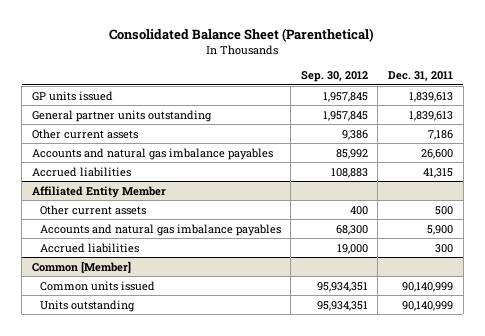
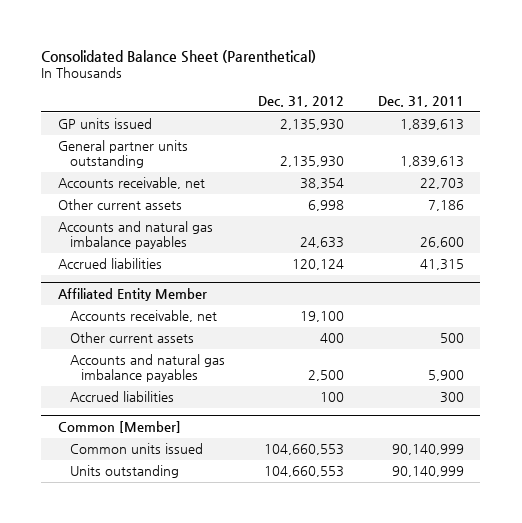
[300,71,368,83] Sep. 30, 2012 -> none
none -> [258,96,345,108] Dec. 31, 2012
none -> [58,177,206,190] Accounts receivable, net
none -> [69,310,217,323] Accounts receivable, net

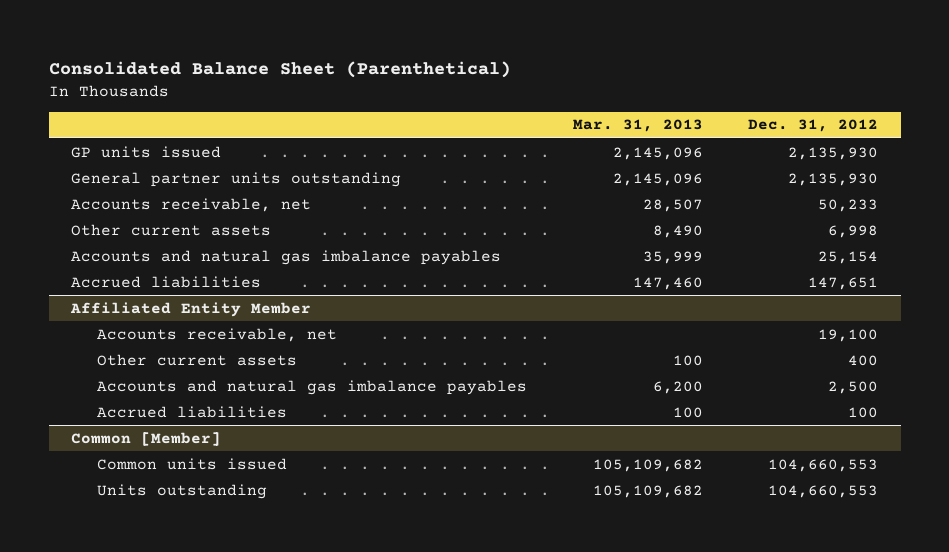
[377,96,464,108] Dec. 31, 2011 -> none
none -> [572,119,703,133] Mar. 31, 2013
[300,178,345,190] 38,354 -> [818,198,879,212] 50,233
[300,237,345,249] 24,633 -> [818,250,879,264] 25,154
[292,259,345,271] 120,124 -> [808,276,879,290] 147,651

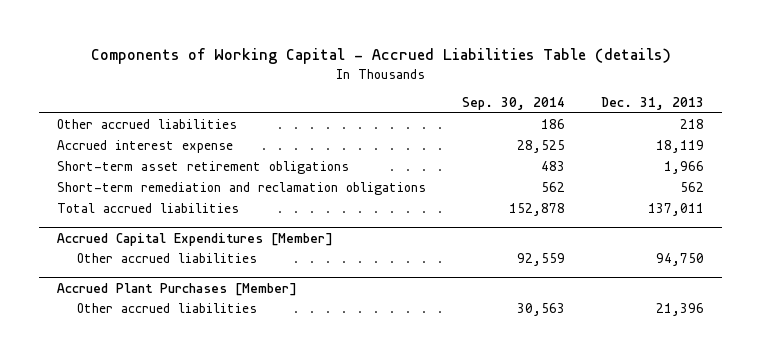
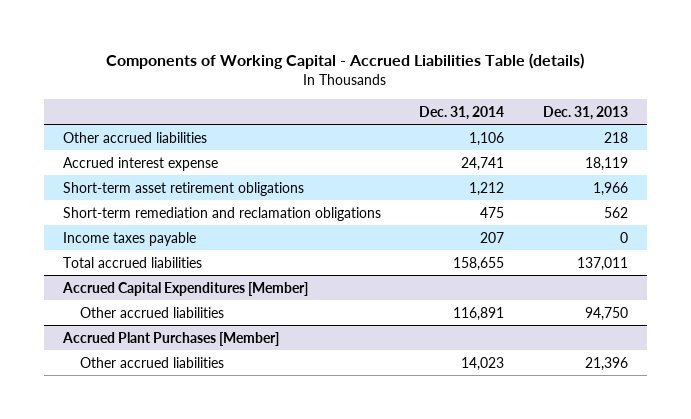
[462,97,566,111] Sep. 30, 2014 -> none
none -> [419,105,505,120] Dec. 31, 2014
none -> [63,231,197,246] Income taxes payable

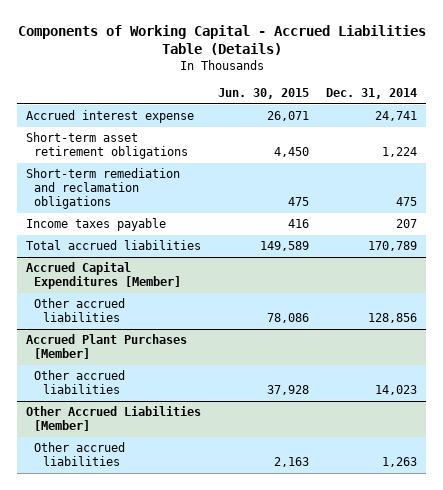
[106,53,585,70] Components of Working Capital - Accrued Liabilities Table (details) -> [17,24,426,55] Components of Working Capital - Accrued Liabilities Table (Details)
[542,105,628,120] Dec. 31, 2013 -> none
none -> [218,87,310,99] Jun. 30, 2015
[63,131,208,143] Other accrued liabilities -> none
[469,181,505,196] 1,212 -> [382,147,418,158] 1,224
[453,256,505,271] 158,655 -> [368,241,418,252] 170,789
[453,306,505,321] 116,891 -> [368,313,418,324] 128,856
none -> [25,406,201,432] Other Accrued Liabilities [Member]
none -> [34,442,126,467] Other accrued liabilities

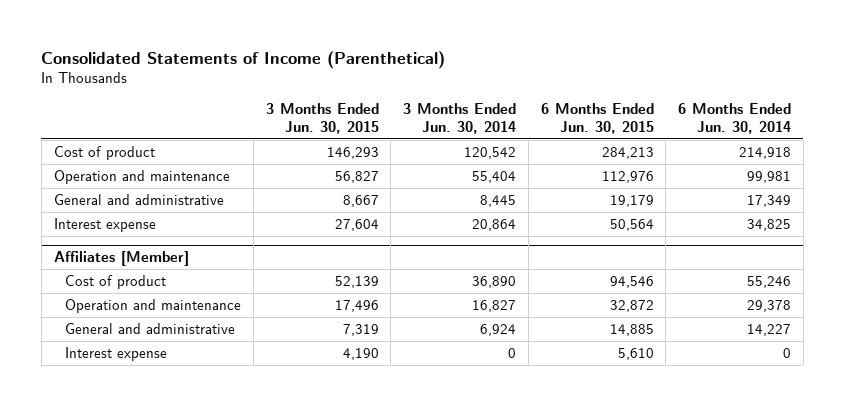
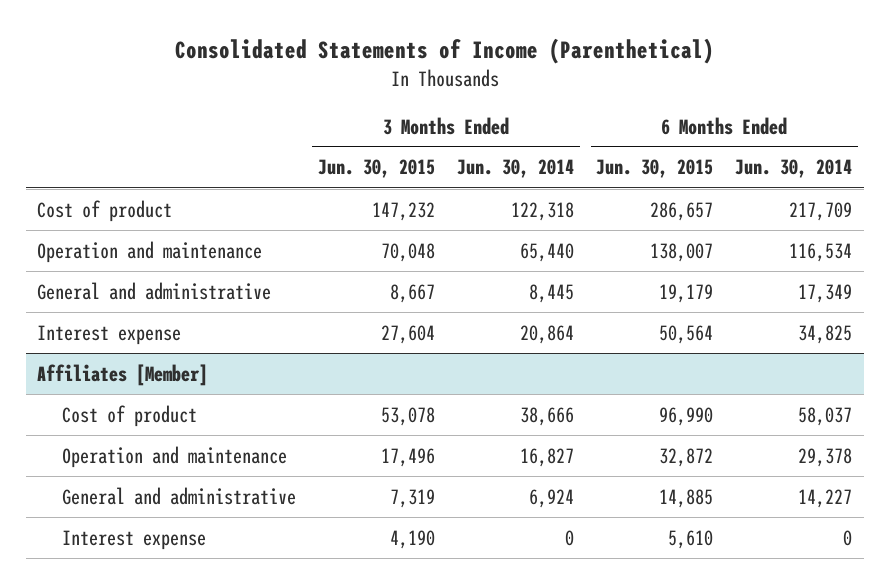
[326,146,379,159] 146,293 -> [371,201,435,221] 147,232
[464,146,517,159] 120,542 -> [511,201,575,221] 122,318
[601,146,654,159] 284,213 -> [650,201,714,221] 286,657
[739,146,792,159] 214,918 -> [789,201,853,221] 217,709
[334,170,379,183] 56,827 -> [380,242,435,262] 70,048
[472,170,517,183] 55,404 -> [520,242,575,262] 65,440
[601,170,654,183] 112,976 -> [650,242,714,262] 138,007
[747,170,792,183] 99,981 -> [789,242,853,262] 116,534
[334,275,379,288] 52,139 -> [380,406,435,426] 53,078
[472,275,517,288] 36,890 -> [520,406,575,426] 38,666
[609,275,654,288] 94,546 -> [659,406,714,426] 96,990
[747,275,792,288] 55,246 -> [798,406,853,426] 58,037

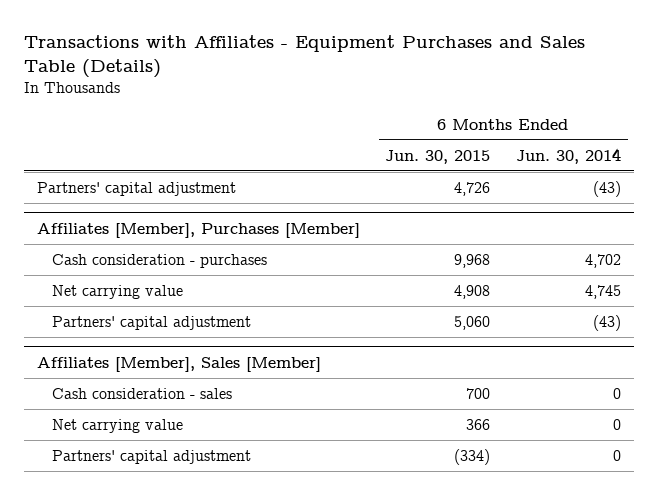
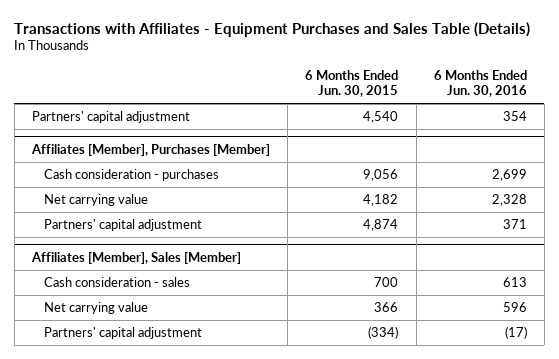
[516,147,622,164] Jun. 30, 2014 -> none
none -> [433,69,527,98] 6 Months Ended Jun. 30, 2016
[454,181,491,196] 4,726 -> [363,110,399,123] 4,540
[454,253,491,268] 9,968 -> [363,168,399,181] 9,056
[454,284,491,299] 4,908 -> [363,193,399,206] 4,182
[454,315,491,330] 5,060 -> [363,218,399,231] 4,874

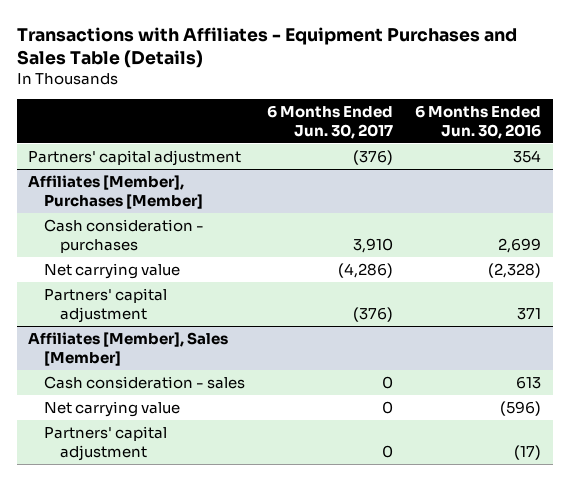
[305,69,399,98] 6 Months Ended Jun. 30, 2015 -> none
none -> [267,104,394,139] 6 Months Ended Jun. 30, 2017
[491,193,527,206] 2,328 -> [488,262,542,278] (2,328)
[502,301,527,312] 596 -> [500,400,542,416] (596)

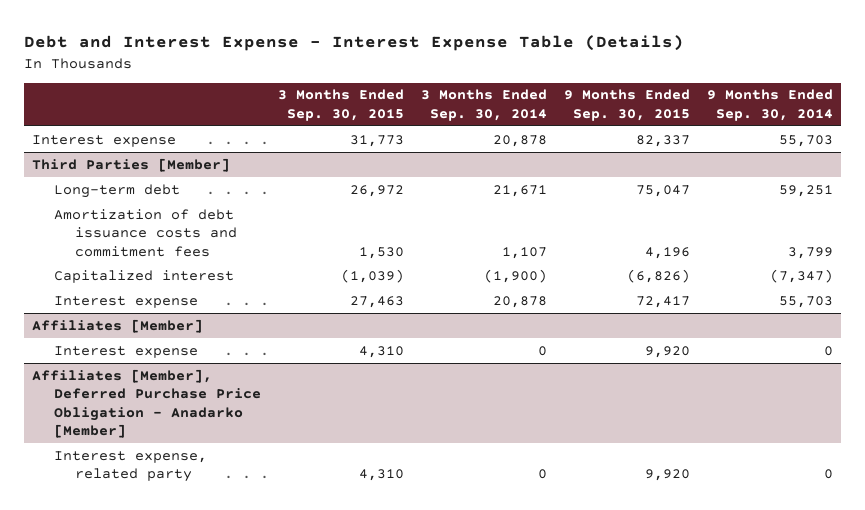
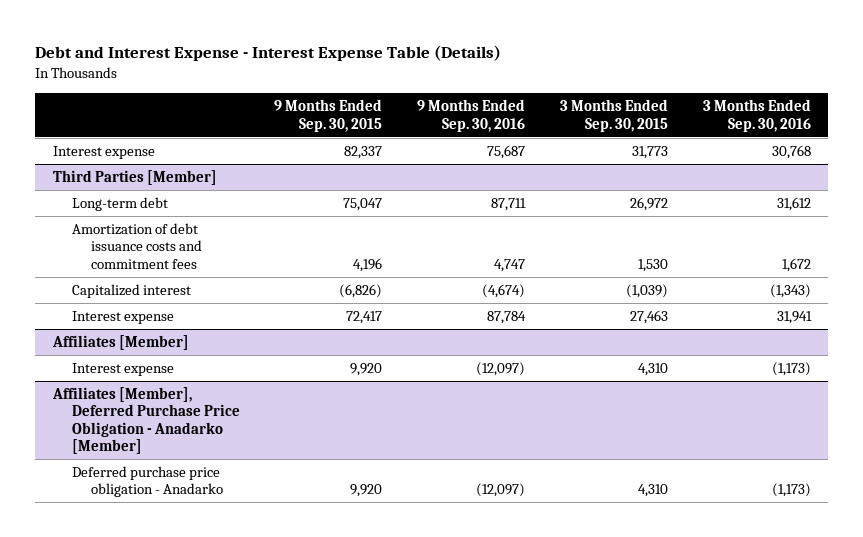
[420,89,547,121] 3 Months Ended Sep. 30, 2014 -> none
[706,89,833,121] 9 Months Ended Sep. 30, 2014 -> none
none -> [417,99,526,132] 9 Months Ended Sep. 30, 2016
none -> [702,99,811,132] 3 Months Ended Sep. 30, 2016
[53,450,207,483] Interest expense, related party -> [71,466,223,498] Deferred purchase price obligation - Anadarko

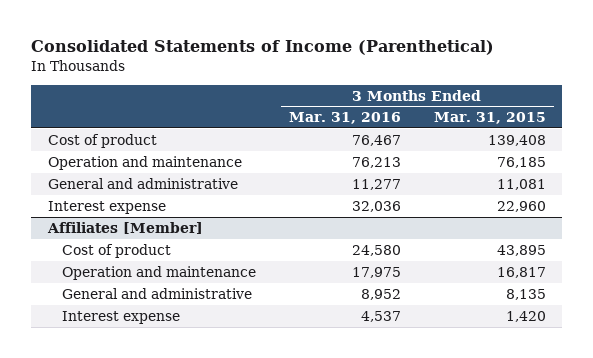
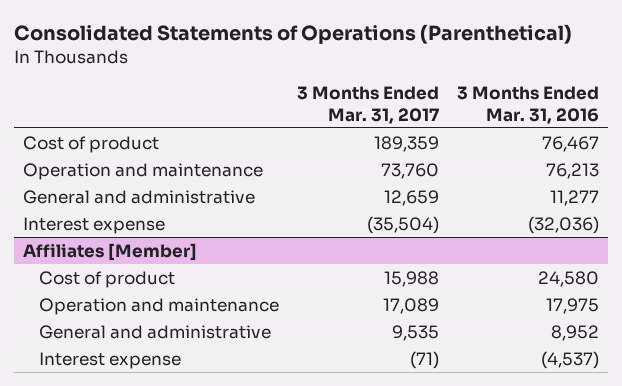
[31,40,495,56] Consolidated Statements of Income (Parenthetical) -> [13,23,572,44] Consolidated Statements of Operations (Parenthetical)
[433,112,546,125] Mar. 31, 2015 -> none
none -> [296,86,439,124] 3 Months Ended Mar. 31, 2017
[351,200,401,212] 32,036 -> [528,215,600,234] (32,036)
[360,310,401,322] 4,537 -> [541,350,600,369] (4,537)

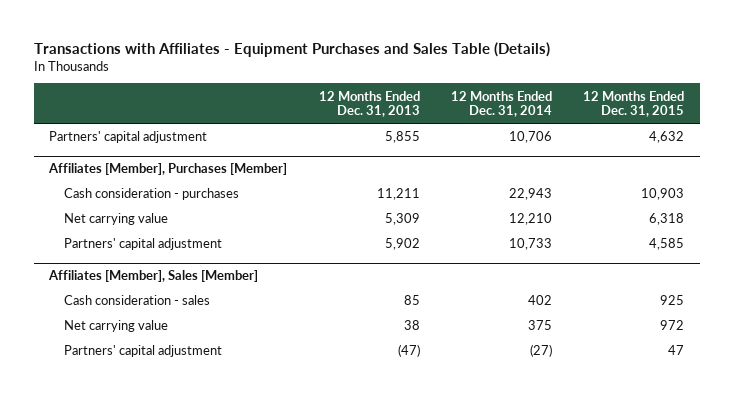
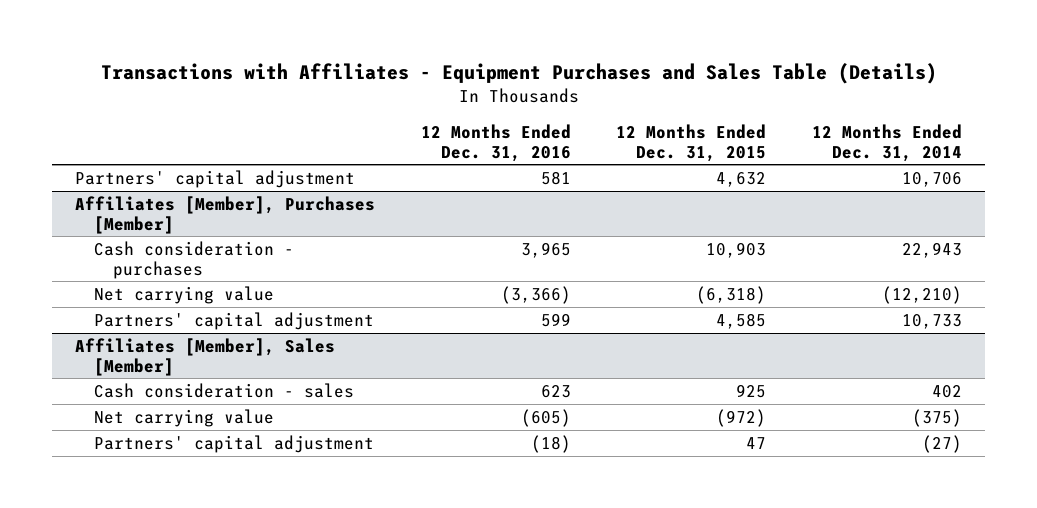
[318,90,420,118] 12 Months Ended Dec. 31, 2013 -> none
none -> [420,123,571,162] 12 Months Ended Dec. 31, 2016
[509,213,553,226] 12,210 -> [881,285,962,304] (12,210)
[649,213,685,226] 6,318 -> [696,285,767,304] (6,318)
[528,320,553,331] 375 -> [911,408,962,427] (375)
[660,320,685,331] 972 -> [716,408,767,427] (972)

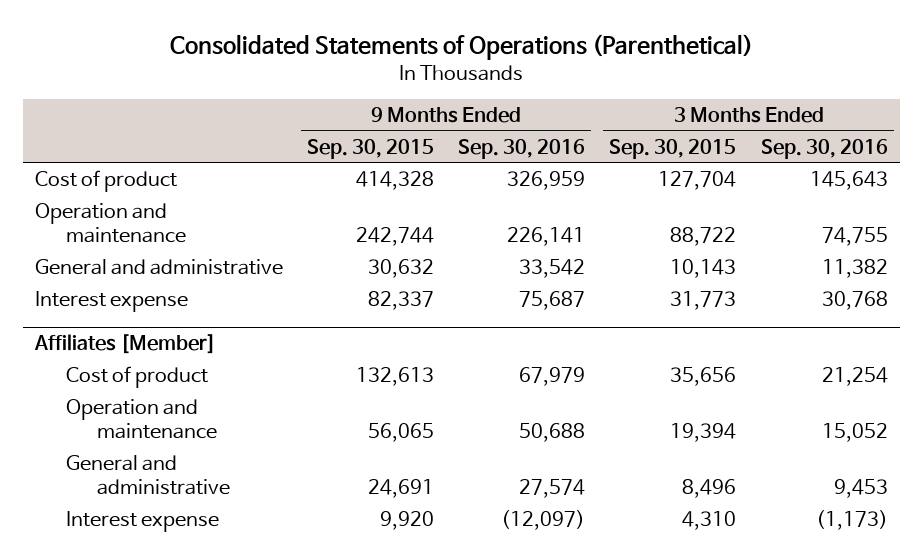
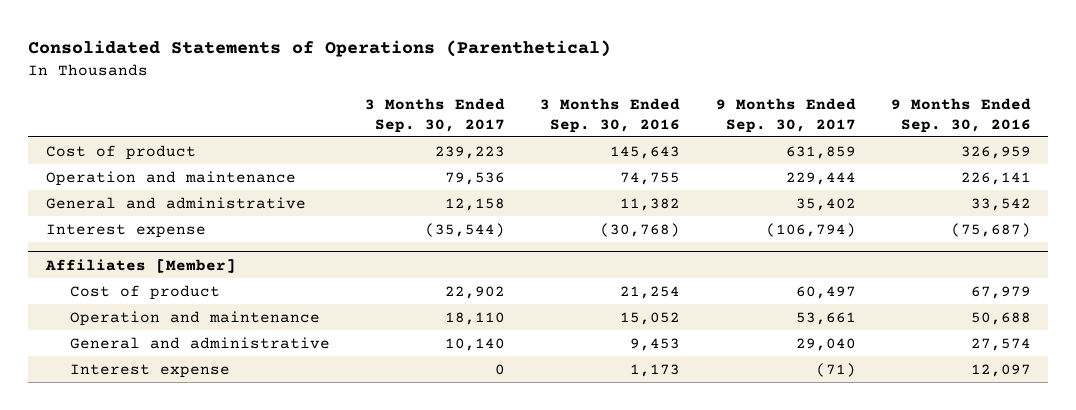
[306,138,434,159] Sep. 30, 2015 -> none
[609,138,737,159] Sep. 30, 2015 -> none
none -> [364,97,505,133] 3 Months Ended Sep. 30, 2017
none -> [715,97,856,133] 9 Months Ended Sep. 30, 2017
[519,290,586,310] 75,687 -> [950,222,1031,237] (75,687)
[821,290,888,310] 30,768 -> [600,222,681,237] (30,768)
[501,509,586,530] (12,097) -> [970,363,1031,377] 12,097
[815,509,888,530] (1,173) -> [630,363,681,377] 1,173

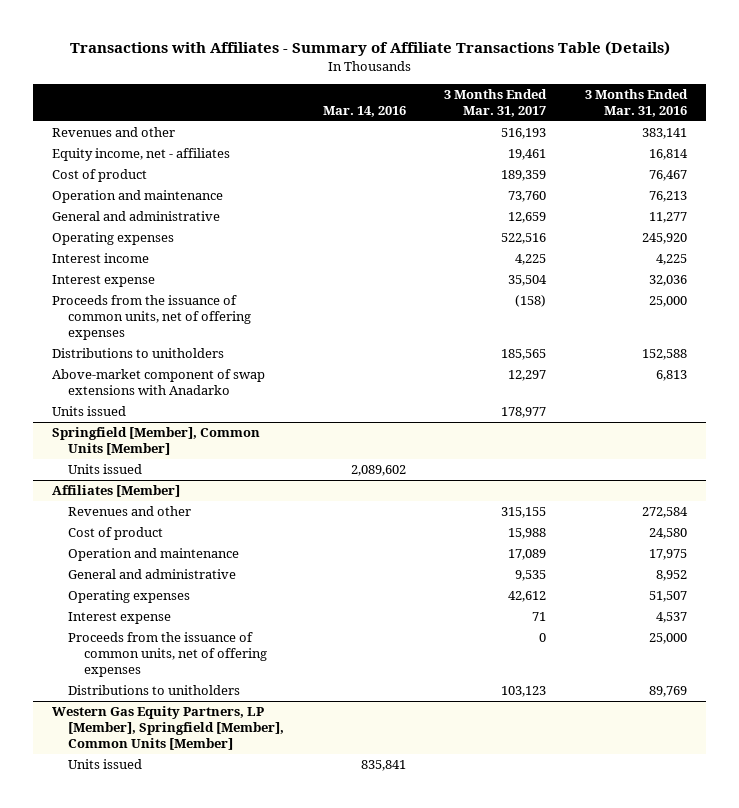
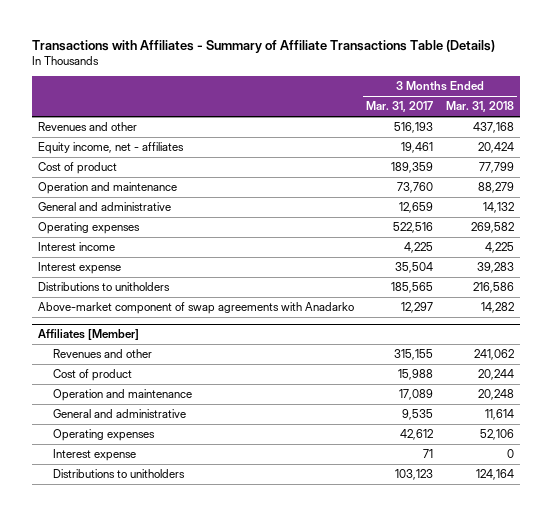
[322,105,406,117] Mar. 14, 2016 -> none
[584,89,688,117] 3 Months Ended Mar. 31, 2016 -> none
none -> [445,101,514,113] Mar. 31, 2018
[52,295,252,340] Proceeds from the issuance of common units, net of offering expenses -> none
[52,406,127,417] Units issued -> none
[52,427,261,456] Springfield [Member], Common Units [Member] -> none
[68,464,143,475] Units issued -> none
[52,369,266,396] Above-market component of swap extensions with Anadarko -> [38,302,355,315] Above-market component of swap agreements with Anadarko
[68,632,268,677] Proceeds from the issuance of common units, net of offering expenses -> none
[52,706,285,750] Western Gas Equity Partners, LP [Member], Springfield [Member], Common Units [Member] -> none
[68,759,143,770] Units issued -> none

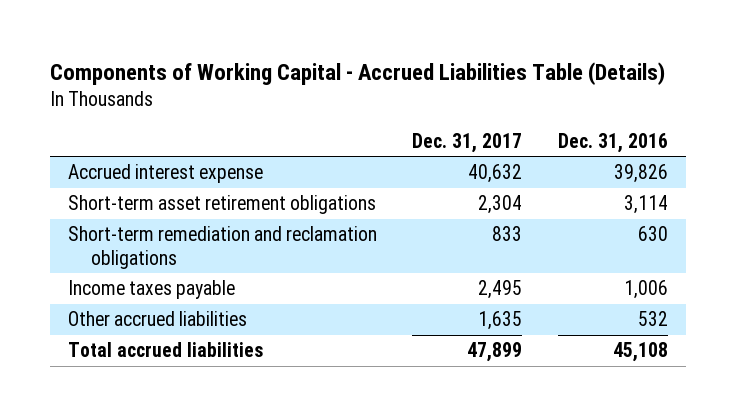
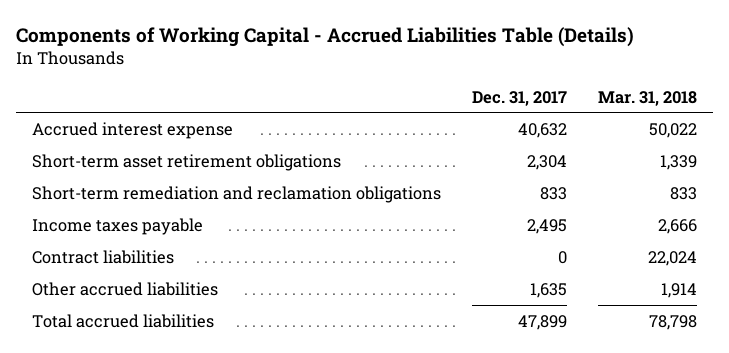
[558,132,669,153] Dec. 31, 2016 -> none
none -> [598,90,698,106] Mar. 31, 2018
none -> [31,249,174,264] Contract liabilities

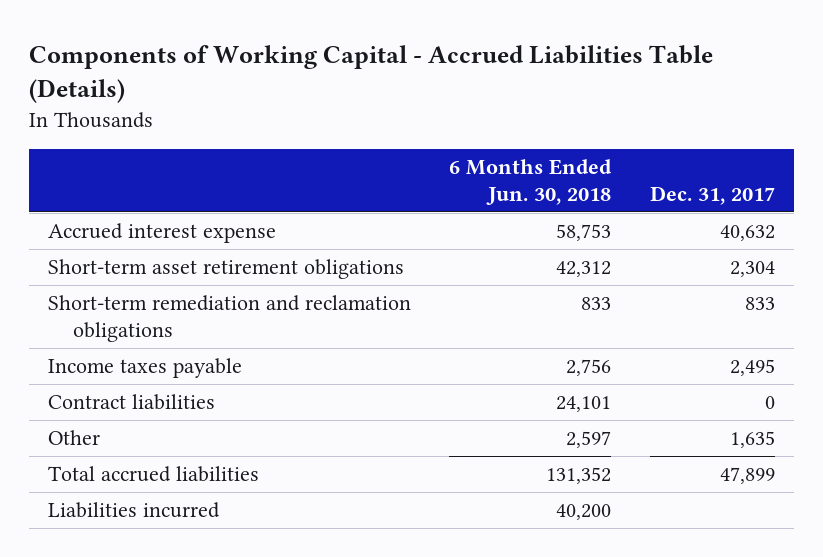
[598,90,698,106] Mar. 31, 2018 -> none
none -> [449,158,613,206] 6 Months Ended Jun. 30, 2018
[31,281,218,296] Other accrued liabilities -> [47,429,100,445] Other
none -> [47,501,220,518] Liabilities incurred

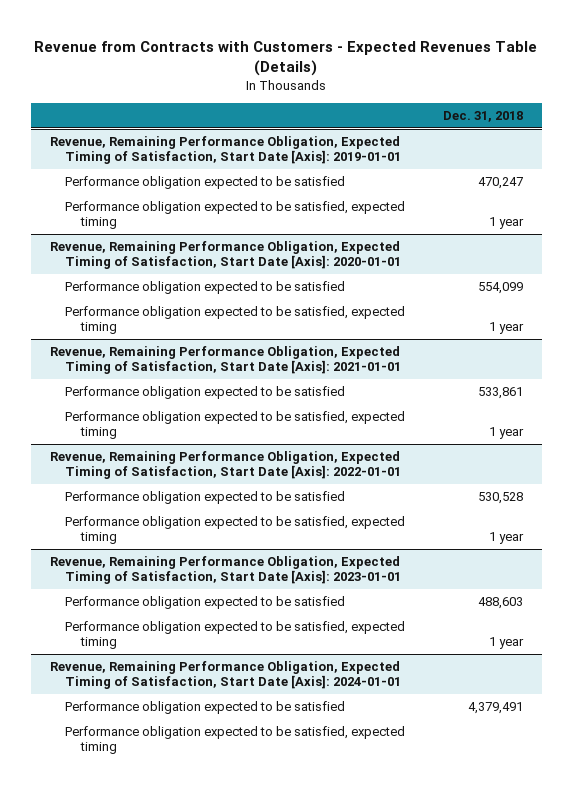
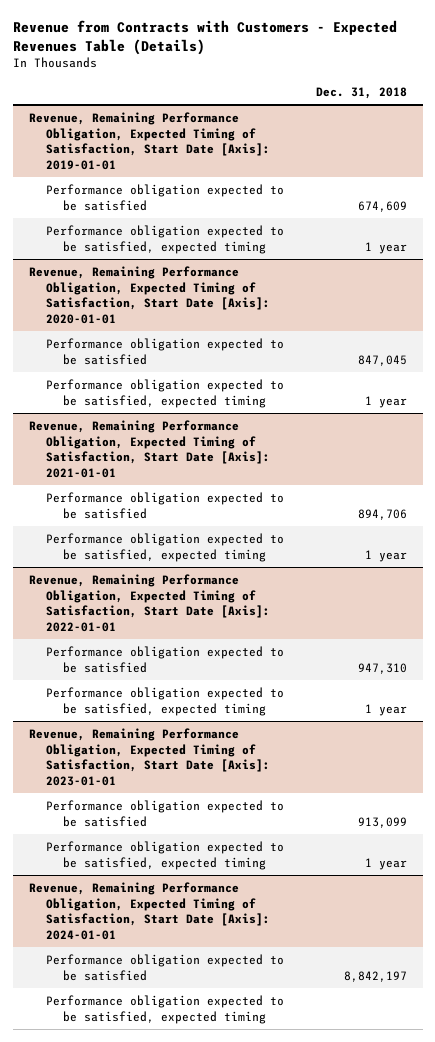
[478,177,524,190] 470,247 -> [357,200,407,212] 674,609
[478,282,524,295] 554,099 -> [357,354,407,366] 847,045
[478,387,524,400] 533,861 -> [357,508,407,520] 894,706
[478,492,524,505] 530,528 -> [357,662,407,674] 947,310
[478,597,524,610] 488,603 -> [357,816,407,828] 913,099
[468,702,524,715] 4,379,491 -> [343,970,407,982] 8,842,197

